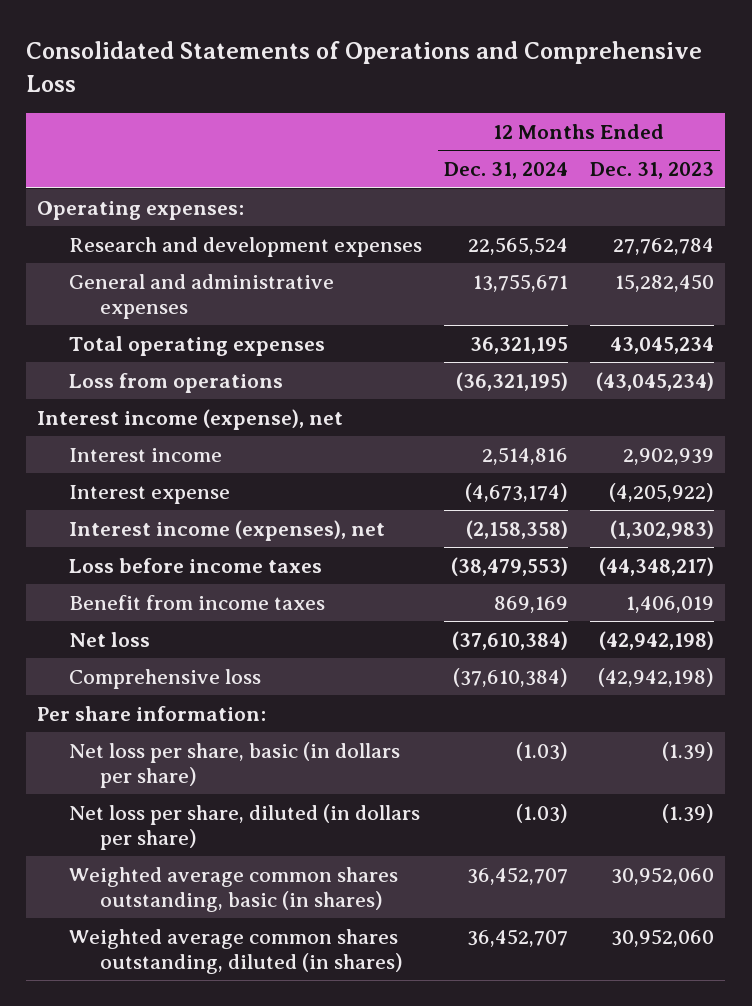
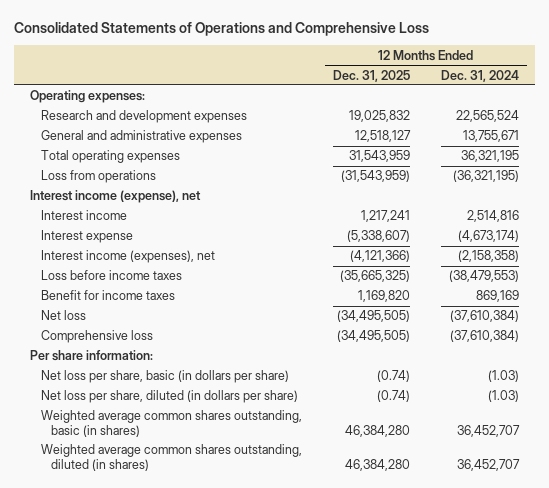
[590,162,715,180] Dec. 31, 2023 -> none
none -> [332,69,410,82] Dec. 31, 2025
[68,594,325,610] Benefit from income taxes -> [40,290,175,301] Benefit for income taxes

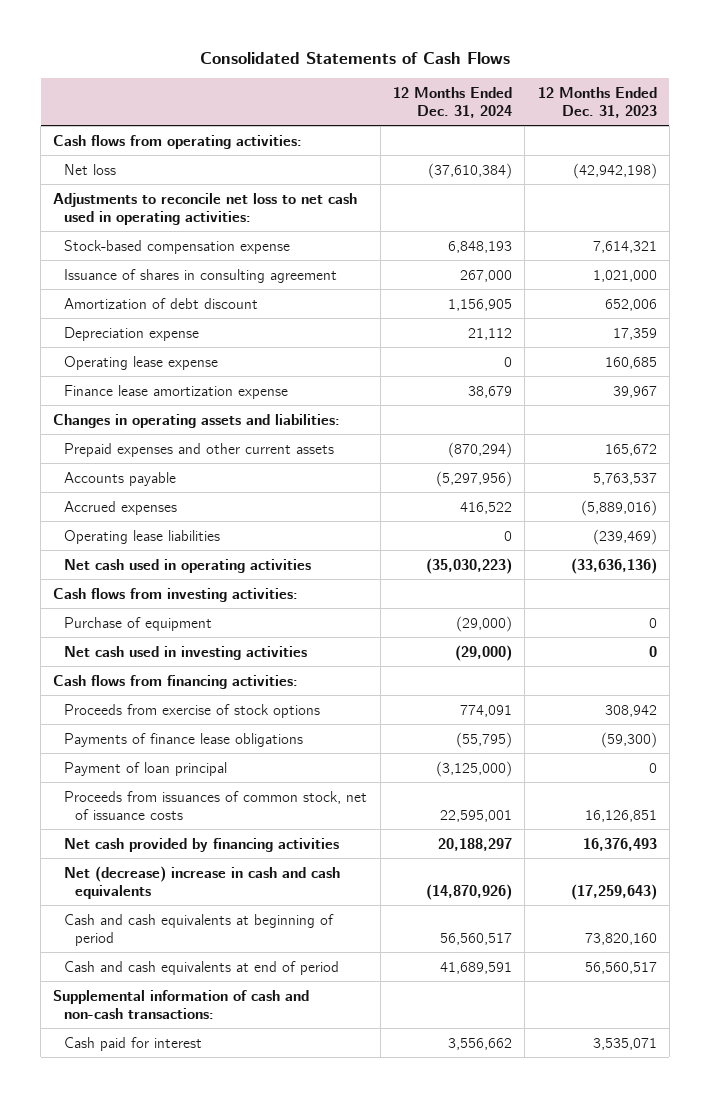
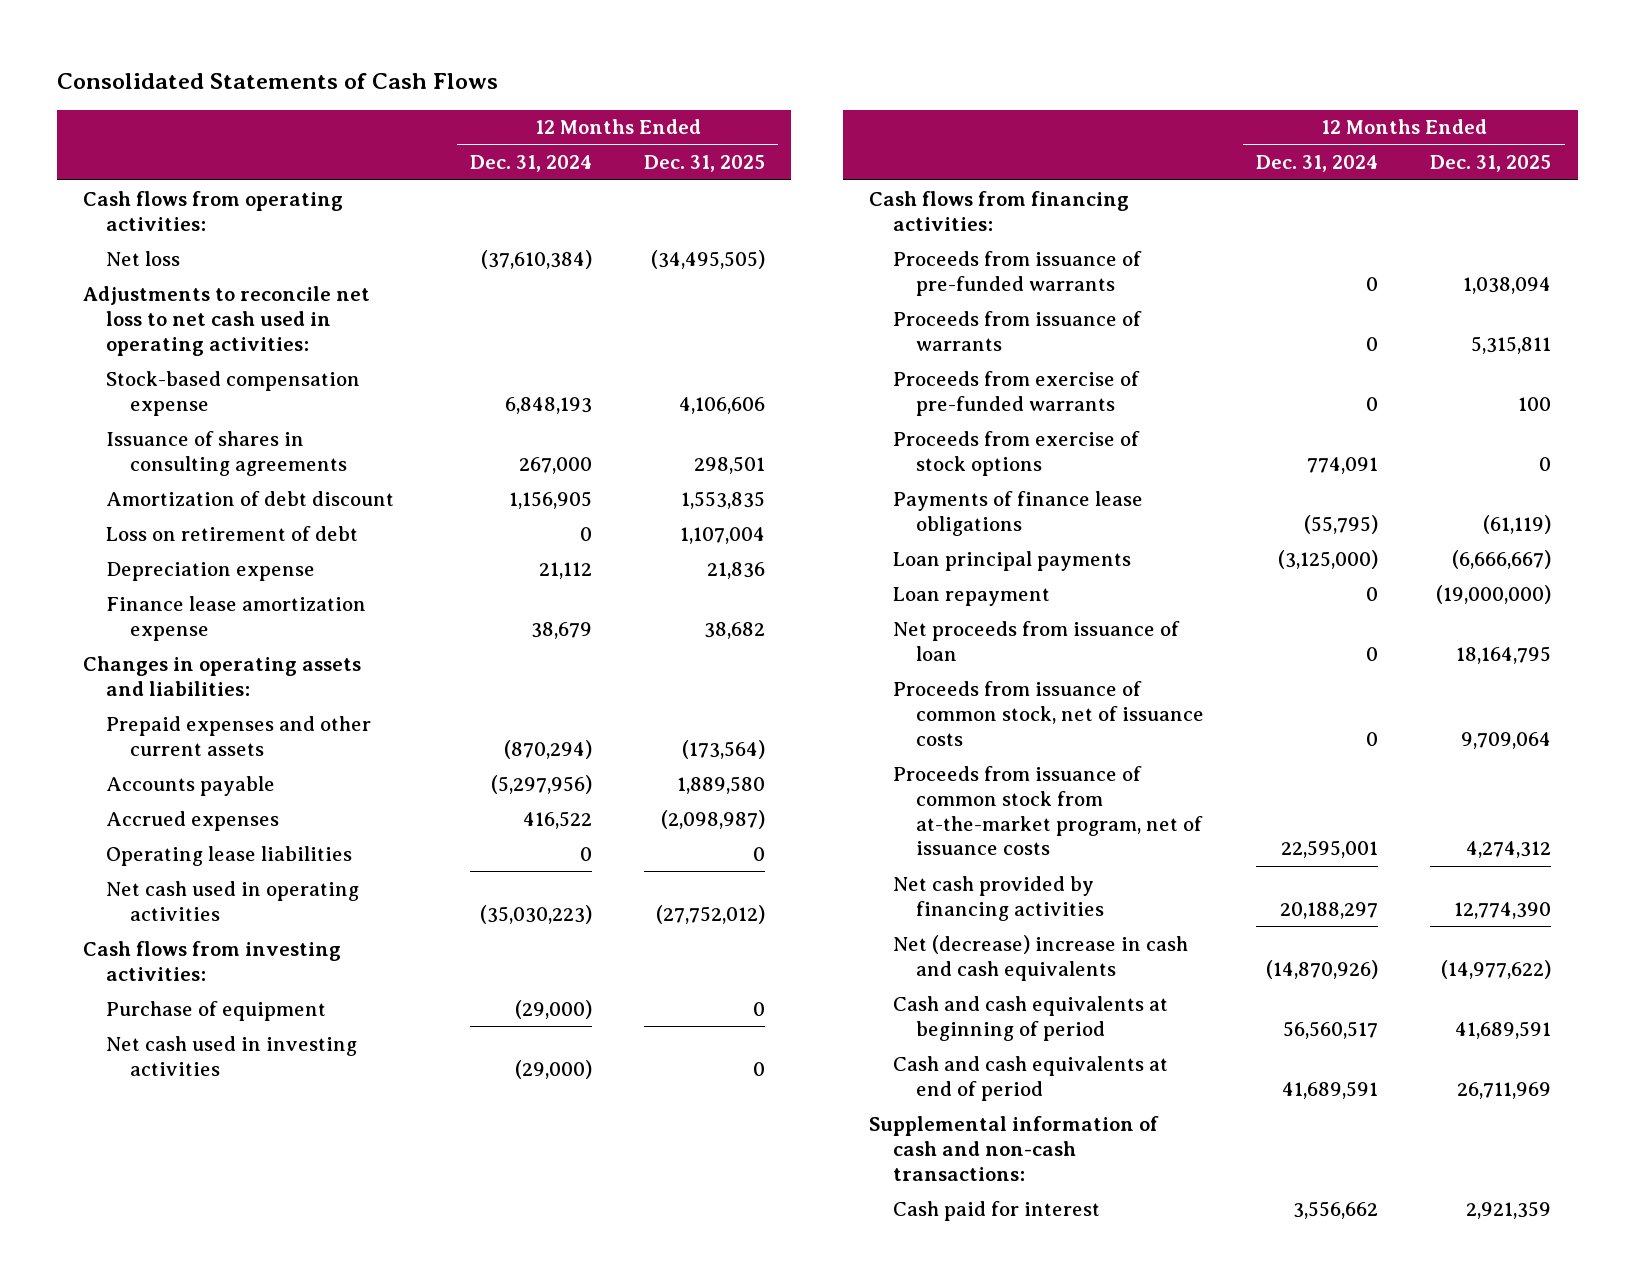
[537,87,657,118] 12 Months Ended Dec. 31, 2023 -> none
none -> [644,155,766,173] Dec. 31, 2025
[64,268,338,283] Issuance of shares in consulting agreement -> [106,430,347,476] Issuance of shares in consulting agreements
none -> [106,525,359,541] Loss on retirement of debt
[64,355,219,370] Operating lease expense -> none
none -> [892,250,1142,296] Proceeds from issuance of pre-funded warrants
none -> [892,310,1142,351] Proceeds from issuance of warrants
none -> [892,370,1140,416] Proceeds from exercise of pre-funded warrants
[64,761,228,776] Payment of loan principal -> [892,550,1131,571] Loan principal payments
none -> [892,586,1050,606] Loan repayment
none -> [892,620,1180,661] Net proceeds from issuance of loan
[64,790,368,820] Proceeds from issuances of common stock, net of issuance costs -> [892,680,1205,746] Proceeds from issuance of common stock, net of issuance costs
[439,809,512,822] 22,595,001 -> [1366,731,1379,746] 0
none -> [892,765,1204,856] Proceeds from issuance of common stock from at-the-market program, net of issuance costs

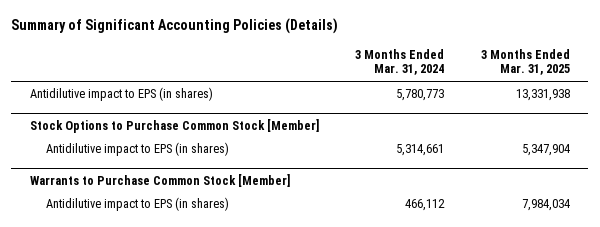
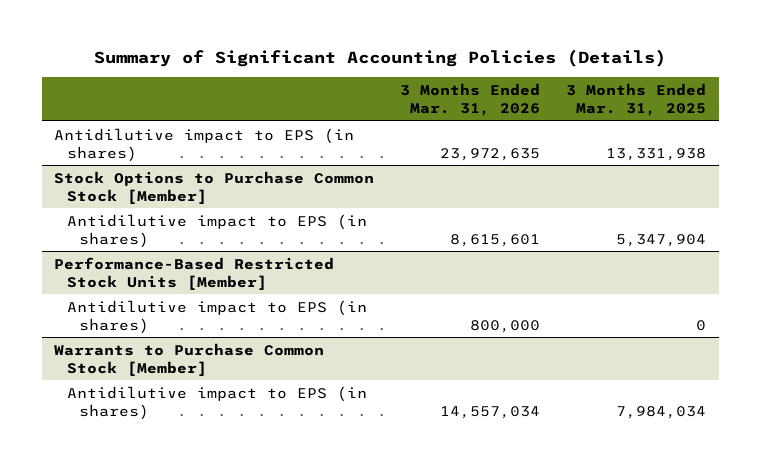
[355,49,445,76] 3 Months Ended Mar. 31, 2024 -> none
none -> [400,83,541,117] 3 Months Ended Mar. 31, 2026
none -> [54,256,335,290] Performance-Based Restricted Stock Units [Member]
none -> [66,299,367,334] Antidilutive impact to EPS (in shares)

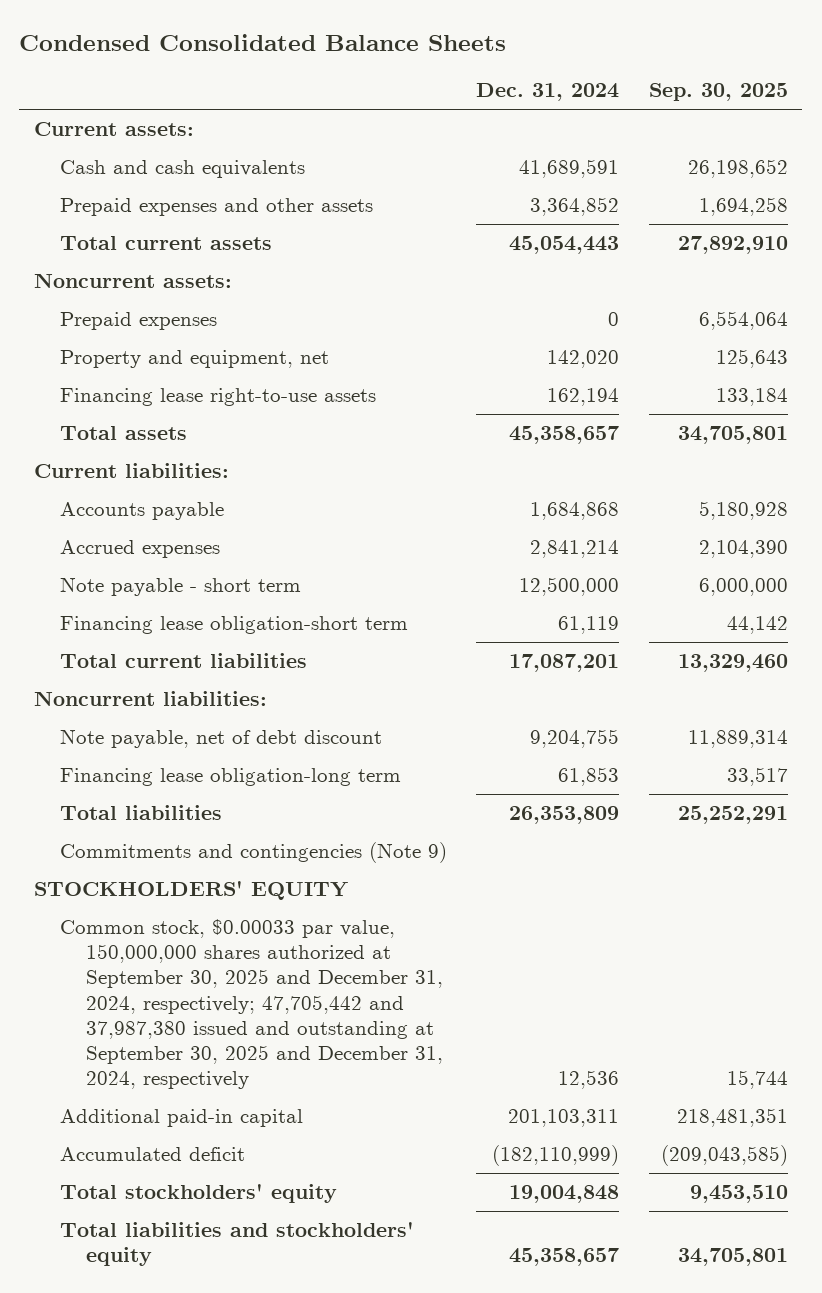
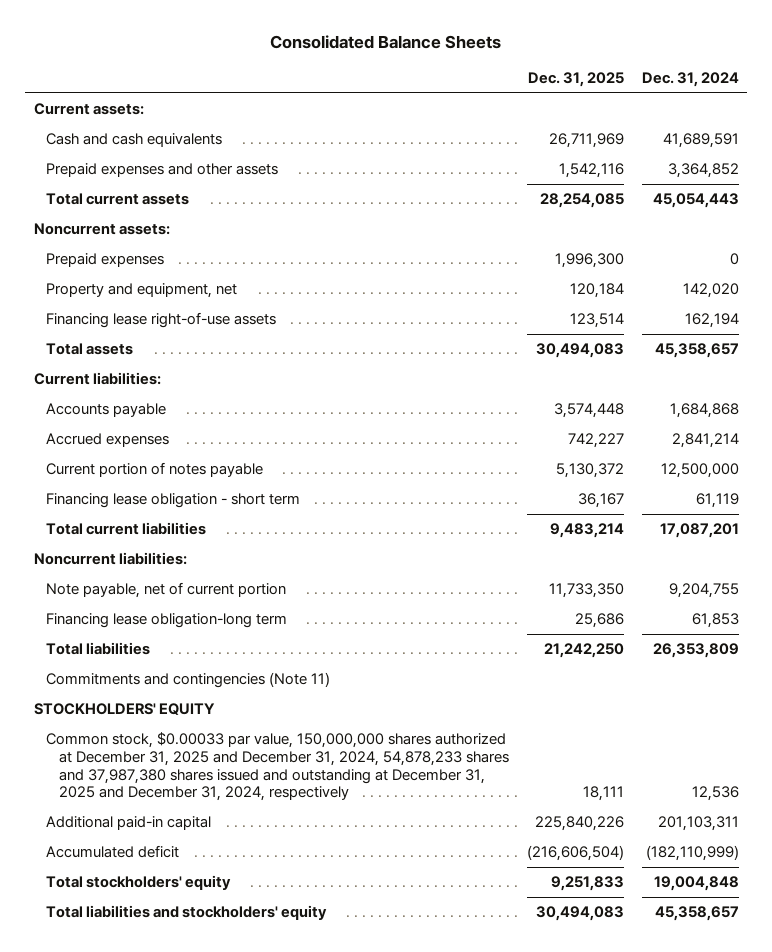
[19,34,507,52] Condensed Consolidated Balance Sheets -> [270,35,502,50] Consolidated Balance Sheets
[648,83,788,102] Sep. 30, 2025 -> none
none -> [527,72,624,88] Dec. 31, 2025
[60,387,377,406] Financing lease right-to-use assets -> [46,312,277,329] Financing lease right-of-use assets
[60,576,302,596] Note payable - short term -> [46,462,264,478] Current portion of notes payable
[60,615,409,634] Financing lease obligation-short term -> [46,493,301,509] Financing lease obligation - short term
[60,728,383,748] Note payable, net of debt discount -> [46,582,287,599] Note payable, net of current portion
[60,841,448,863] Commitments and contingencies (Note 9) -> [46,672,331,689] Commitments and contingencies (Note 11)
[60,918,444,1090] Common stock, $0.00033 par value, 150,000,000 shares authorized at September 30, 2025 and December 31, 2024, respectively; 47,705,442 and 37,987,380 issued and outstanding at September 30, 2025 and December 31, 2024, respectively -> [46,732,510,802] Common stock, $0.00033 par value, 150,000,000 shares authorized at December 31, 2025 and December 31, 2024, 54,878,233 shares and 37,987,380 shares issued and outstanding at December 31, 2025 and December 31, 2024, respectively

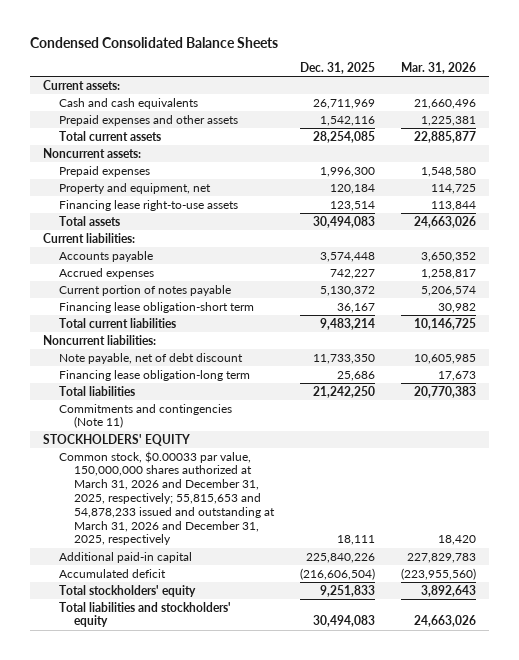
[270,35,502,50] Consolidated Balance Sheets -> [29,36,278,48] Condensed Consolidated Balance Sheets
[641,72,739,88] Dec. 31, 2024 -> none
none -> [401,61,477,74] Mar. 31, 2026
[46,312,277,329] Financing lease right-of-use assets -> [58,199,238,211] Financing lease right-to-use assets
[46,493,301,509] Financing lease obligation - short term -> [58,301,254,313] Financing lease obligation-short term
[46,582,287,599] Note payable, net of current portion -> [58,352,243,364] Note payable, net of debt discount
[46,732,510,802] Common stock, $0.00033 par value, 150,000,000 shares authorized at December 31, 2025 and December 31, 2024, 54,878,233 shares and 37,987,380 shares issued and outstanding at December 31, 2025 and December 31, 2024, respectively -> [58,450,276,546] Common stock, $0.00033 par value, 150,000,000 shares authorized at March 31, 2026 and December 31, 2025, respectively; 55,815,653 and 54,878,233 issued and outstanding at March 31, 2026 and December 31, 2025, respectively

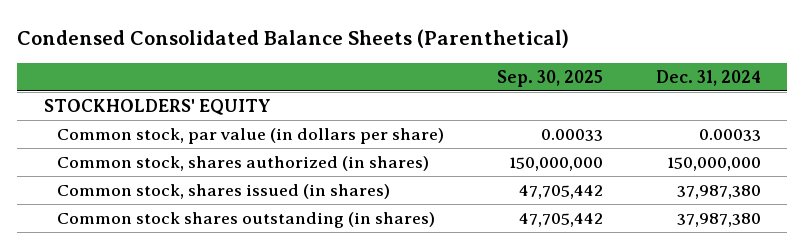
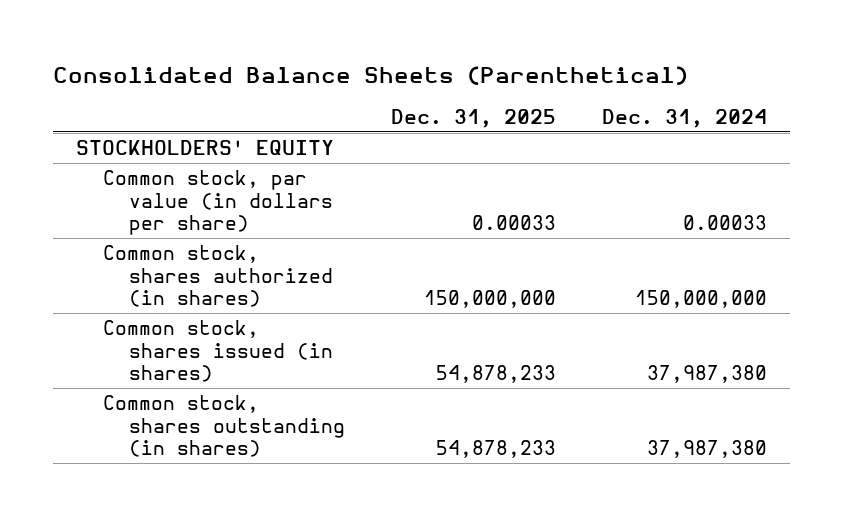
[17,28,570,48] Condensed Consolidated Balance Sheets (Parenthetical) -> [53,65,689,85] Consolidated Balance Sheets (Parenthetical)
[496,69,603,87] Sep. 30, 2025 -> none
none -> [390,109,556,129] Dec. 31, 2025
[56,212,435,229] Common stock shares outstanding (in shares) -> [102,395,345,458] Common stock, shares outstanding (in shares)

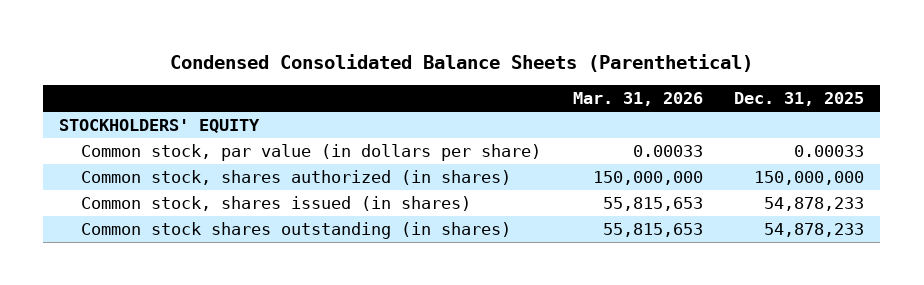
[53,65,689,85] Consolidated Balance Sheets (Parenthetical) -> [169,53,753,72] Condensed Consolidated Balance Sheets (Parenthetical)
[601,109,767,129] Dec. 31, 2024 -> none
none -> [572,92,703,107] Mar. 31, 2026
[102,395,345,458] Common stock, shares outstanding (in shares) -> [80,222,511,240] Common stock shares outstanding (in shares)

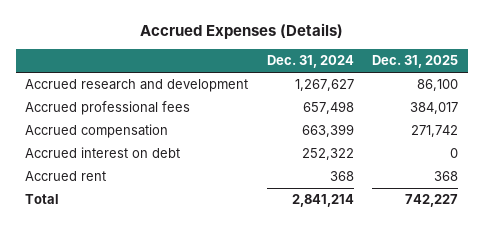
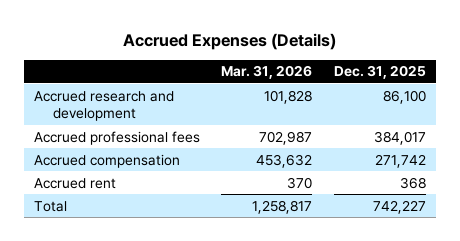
[266,55,354,69] Dec. 31, 2024 -> none
none -> [221,65,313,80] Mar. 31, 2026
[25,147,181,159] Accrued interest on debt -> none

